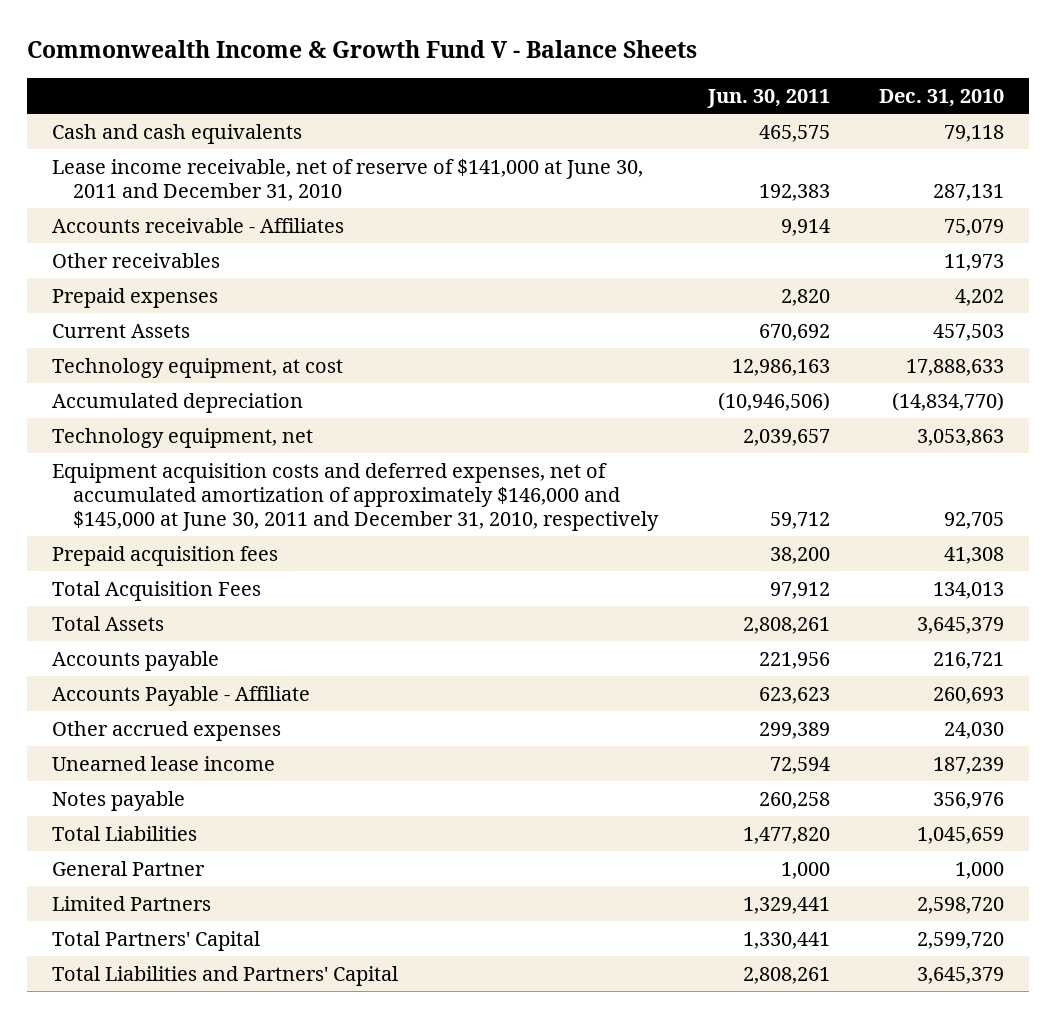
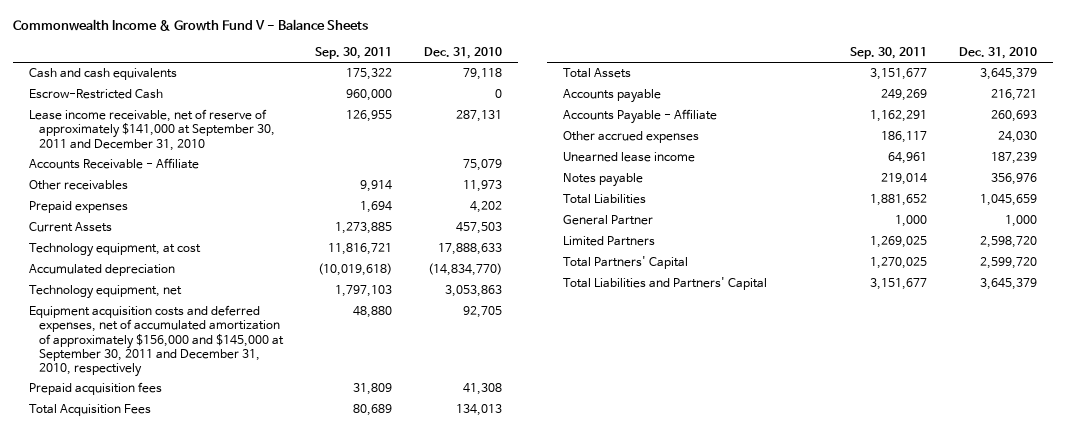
[706,88,830,108] Jun. 30, 2011 -> none
none -> [315,47,393,60] Sep. 30, 2011
none -> [28,89,163,100] Escrow-Restricted Cash
[51,158,643,201] Lease income receivable, net of reserve of $141,000 at June 30, 2011 and December 31, 2010 -> [28,109,276,151] Lease income receivable, net of reserve of approximately $141,000 at September 30, 2011 and December 31, 2010
[51,217,344,233] Accounts receivable - Affiliates -> [28,158,199,170] Accounts Receivable - Affiliate
[51,462,660,531] Equipment acquisition costs and deferred expenses, net of accumulated amortization of approximately $146,000 and $145,000 at June 30, 2011 and December 31, 2010, respectively -> [28,305,285,377] Equipment acquisition costs and deferred expenses, net of accumulated amortization of approximately $156,000 and $145,000 at September 30, 2011 and December 31, 2010, respectively

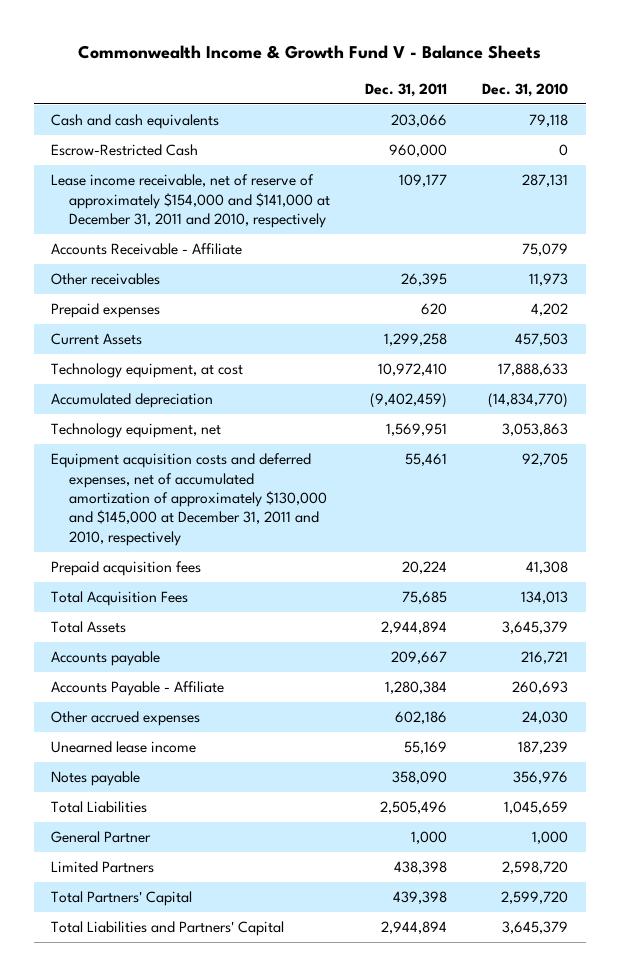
[315,47,393,60] Sep. 30, 2011 -> none
none -> [365,82,448,97] Dec. 31, 2011
[28,109,276,151] Lease income receivable, net of reserve of approximately $141,000 at September 30, 2011 and December 31, 2010 -> [51,174,331,228] Lease income receivable, net of reserve of approximately $154,000 and $141,000 at December 31, 2011 and 2010, respectively
[28,305,285,377] Equipment acquisition costs and deferred expenses, net of accumulated amortization of approximately $156,000 and $145,000 at September 30, 2011 and December 31, 2010, respectively -> [51,453,328,546] Equipment acquisition costs and deferred expenses, net of accumulated amortization of approximately $130,000 and $145,000 at December 31, 2011 and 2010, respectively

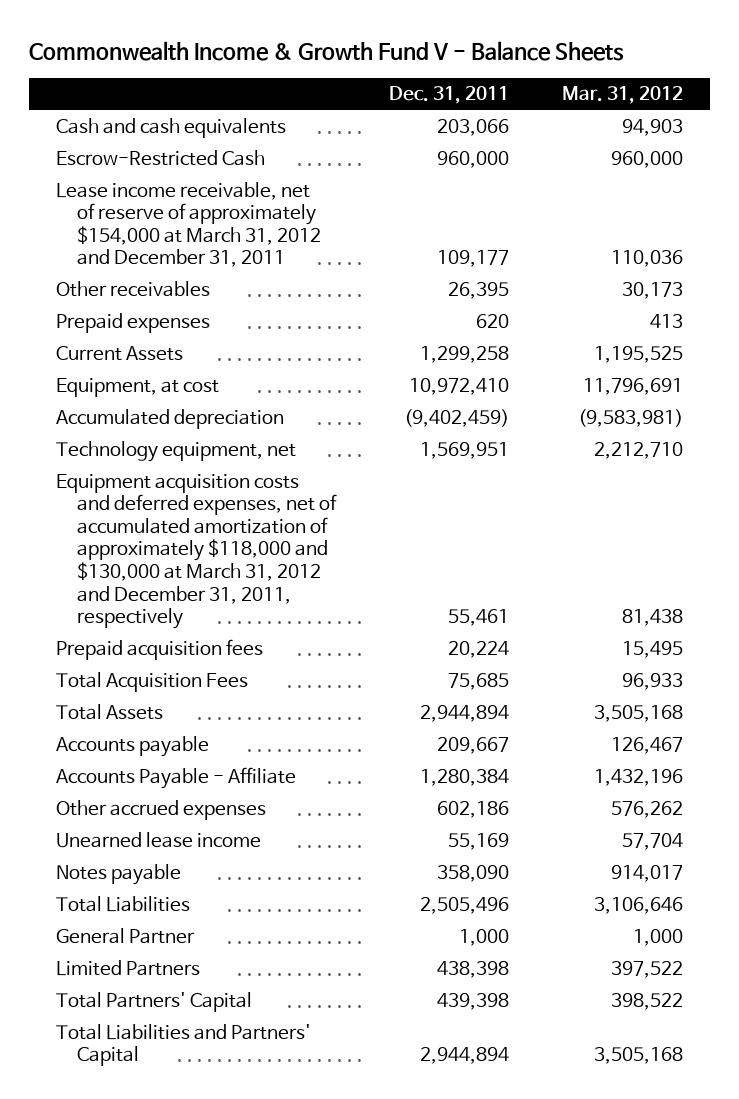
[482,82,569,97] Dec. 31, 2010 -> none
none -> [562,86,684,105] Mar. 31, 2012
[51,243,243,256] Accounts Receivable - Affiliate -> none
[51,174,331,228] Lease income receivable, net of reserve of approximately $154,000 and $141,000 at December 31, 2011 and 2010, respectively -> [55,181,322,268] Lease income receivable, net of reserve of approximately $154,000 at March 31, 2012 and December 31, 2011
[51,363,244,379] Technology equipment, at cost -> [55,377,219,397] Equipment, at cost
[51,453,328,546] Equipment acquisition costs and deferred expenses, net of accumulated amortization of approximately $130,000 and $145,000 at December 31, 2011 and 2010, respectively -> [55,473,338,630] Equipment acquisition costs and deferred expenses, net of accumulated amortization of approximately $118,000 and $130,000 at March 31, 2012 and December 31, 2011, respectively

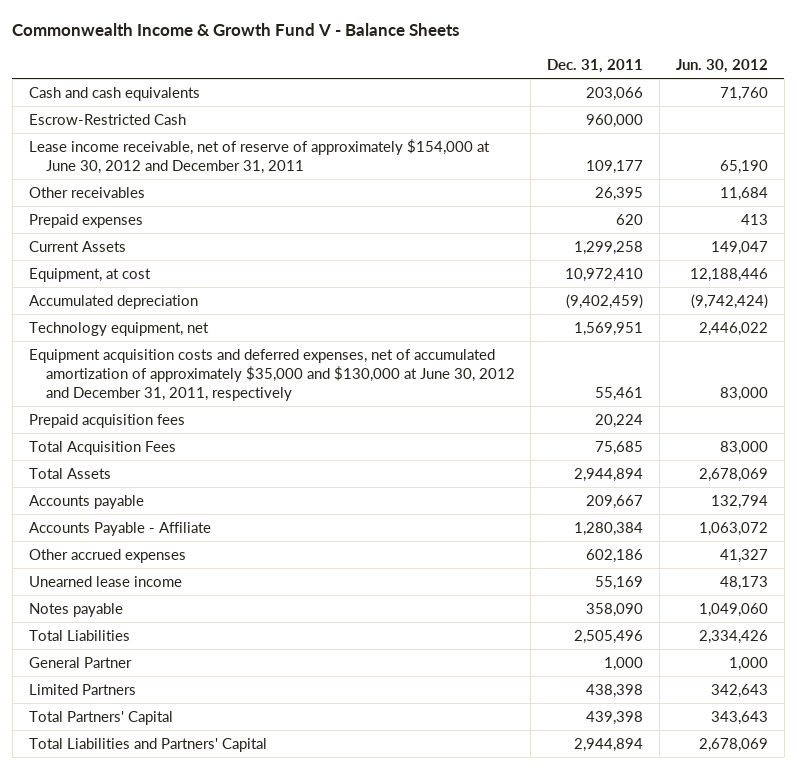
[562,86,684,105] Mar. 31, 2012 -> none
none -> [675,58,768,73] Jun. 30, 2012
[55,181,322,268] Lease income receivable, net of reserve of approximately $154,000 at March 31, 2012 and December 31, 2011 -> [28,139,490,175] Lease income receivable, net of reserve of approximately $154,000 at June 30, 2012 and December 31, 2011
[55,473,338,630] Equipment acquisition costs and deferred expenses, net of accumulated amortization of approximately $118,000 and $130,000 at March 31, 2012 and December 31, 2011, respectively -> [28,349,515,402] Equipment acquisition costs and deferred expenses, net of accumulated amortization of approximately $35,000 and $130,000 at June 30, 2012 and December 31, 2011, respectively

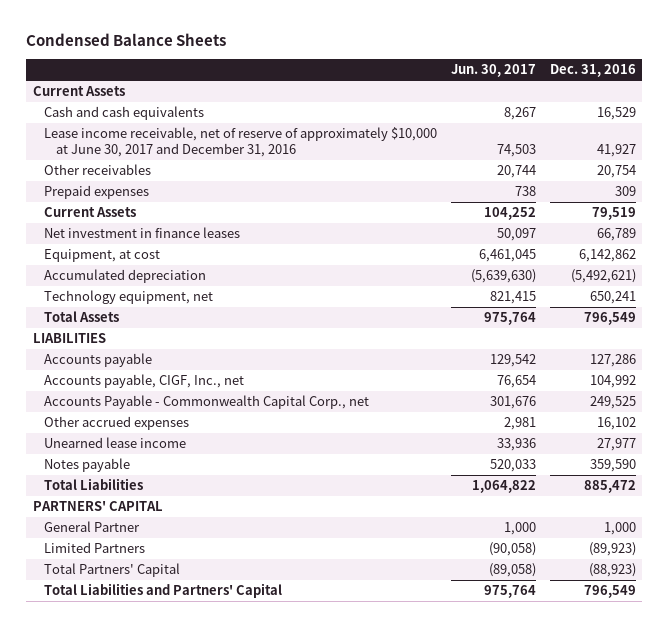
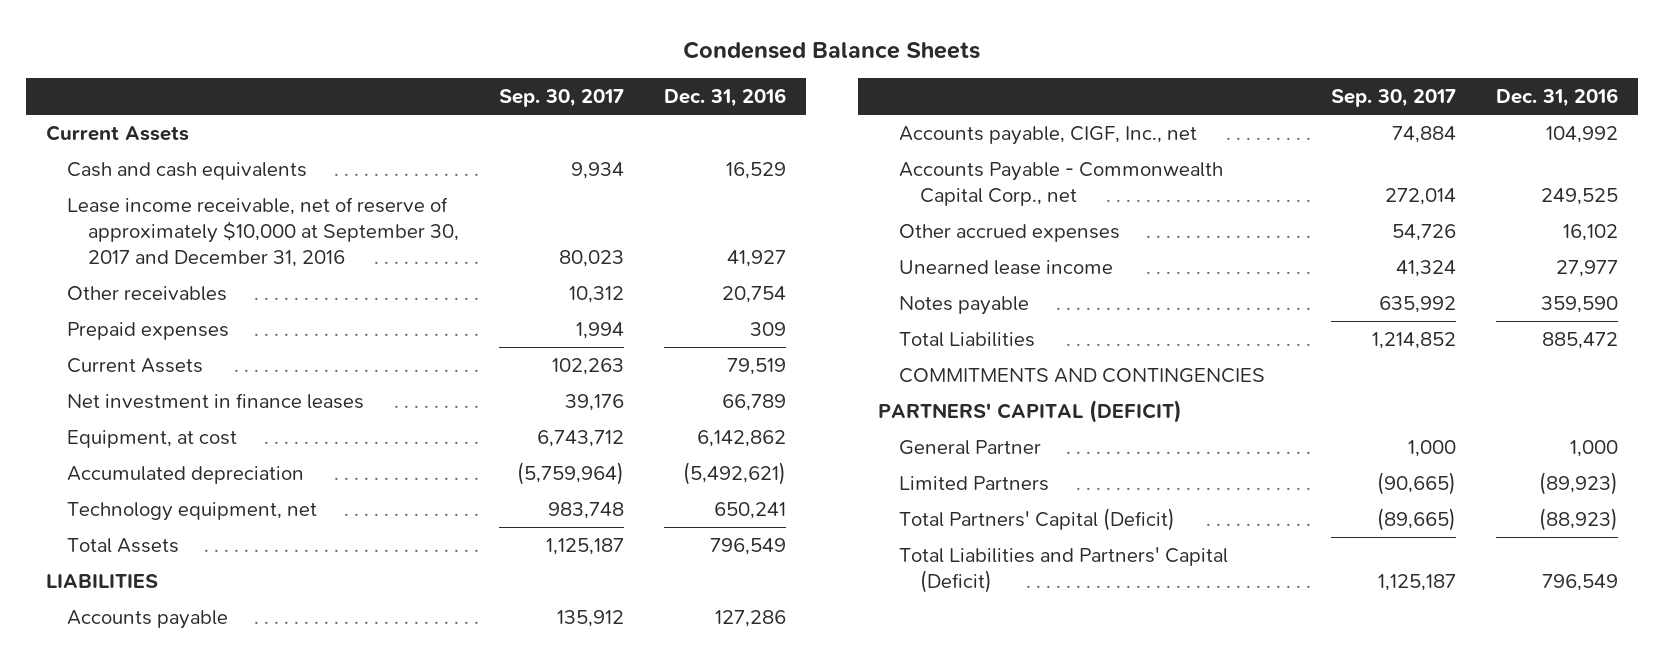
[450,64,536,78] Jun. 30, 2017 -> none
none -> [499,89,625,108] Sep. 30, 2017
[44,127,438,158] Lease income receivable, net of reserve of approximately $10,000 at June 30, 2017 and December 31, 2016 -> [66,196,460,267] Lease income receivable, net of reserve of approximately $10,000 at September 30, 2017 and December 31, 2016
none -> [899,367,1266,383] COMMITMENTS AND CONTINGENCIES
[32,501,163,512] PARTNERS' CAPITAL -> [877,399,1182,423] PARTNERS' CAPITAL (DEFICIT)
[44,563,181,578] Total Partners' Capital -> [899,507,1176,531] Total Partners' Capital (Deficit)
[44,583,283,599] Total Liabilities and Partners' Capital -> [899,546,1229,593] Total Liabilities and Partners' Capital (Deficit)

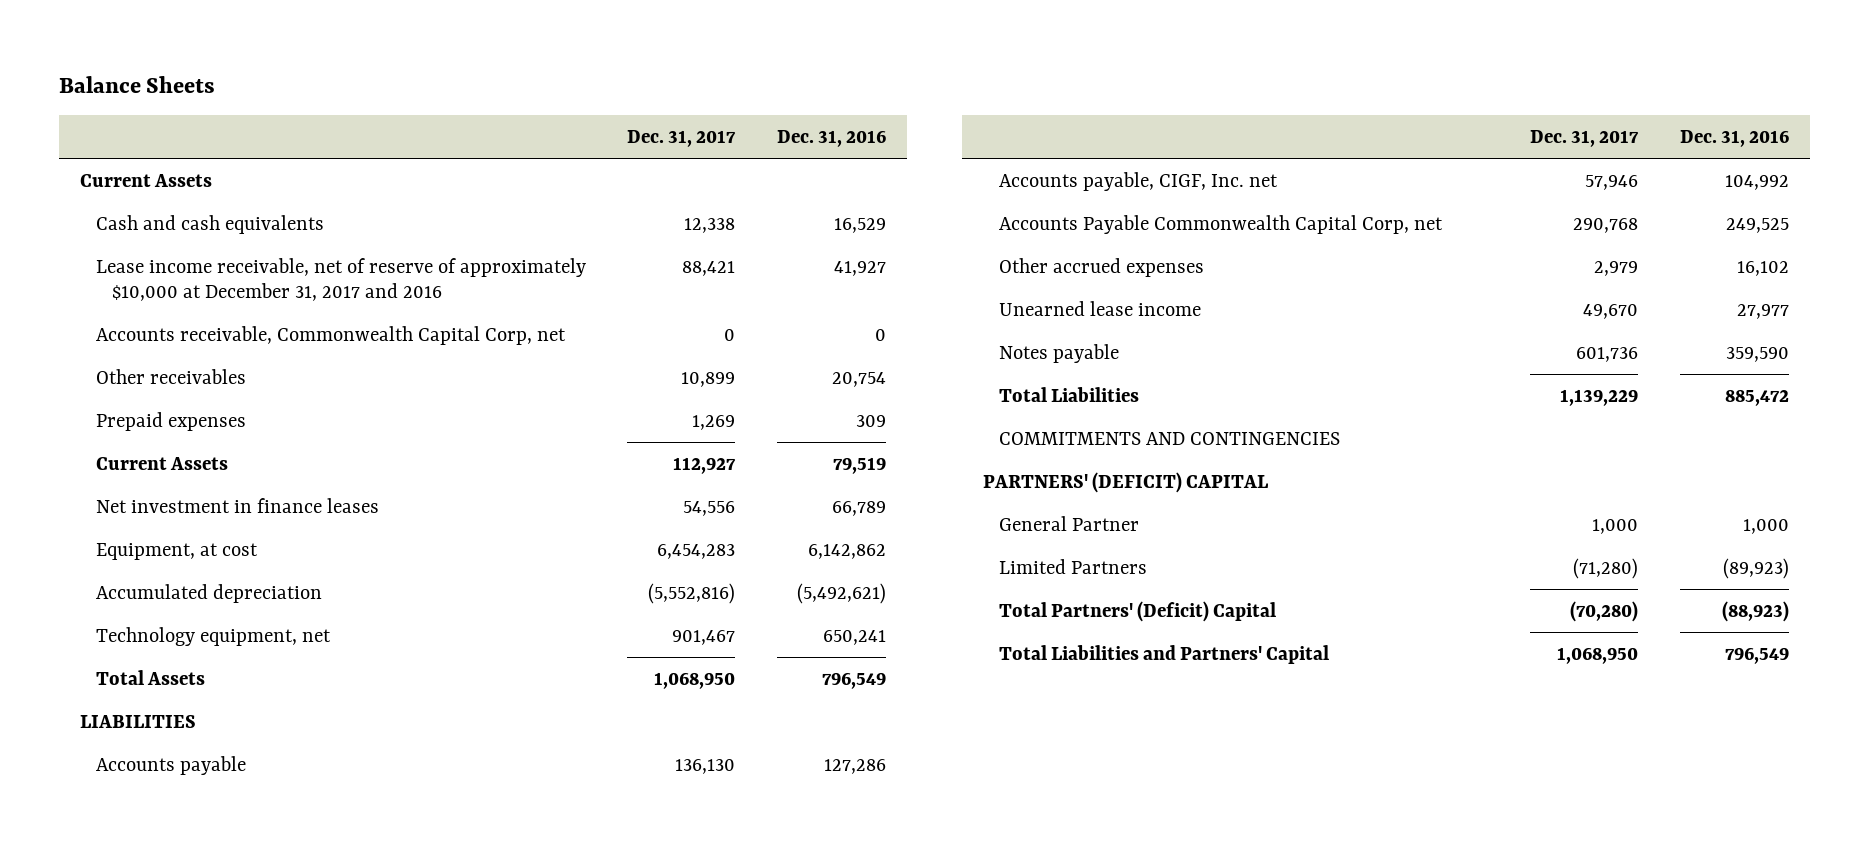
[683,40,981,59] Condensed Balance Sheets -> [59,76,216,94] Balance Sheets
[499,89,625,108] Sep. 30, 2017 -> none
none -> [627,129,737,147] Dec. 31, 2017
[66,196,460,267] Lease income receivable, net of reserve of approximately $10,000 at September 30, 2017 and December 31, 2016 -> [95,257,586,302] Lease income receivable, net of reserve of approximately $10,000 at December 31, 2017 and 2016
none -> [95,325,566,345] Accounts receivable, Commonwealth Capital Corp, net
[899,125,1198,145] Accounts payable, CIGF, Inc., net -> [998,171,1278,191] Accounts payable, CIGF, Inc. net
[899,161,1224,206] Accounts Payable - Commonwealth Capital Corp., net -> [998,214,1443,234] Accounts Payable Commonwealth Capital Corp, net
[877,399,1182,423] PARTNERS' CAPITAL (DEFICIT) -> [982,471,1268,493] PARTNERS' (DEFICIT) CAPITAL
[899,507,1176,531] Total Partners' Capital (Deficit) -> [998,600,1276,622] Total Partners' (Deficit) Capital
[899,546,1229,593] Total Liabilities and Partners' Capital (Deficit) -> [998,644,1329,664] Total Liabilities and Partners' Capital

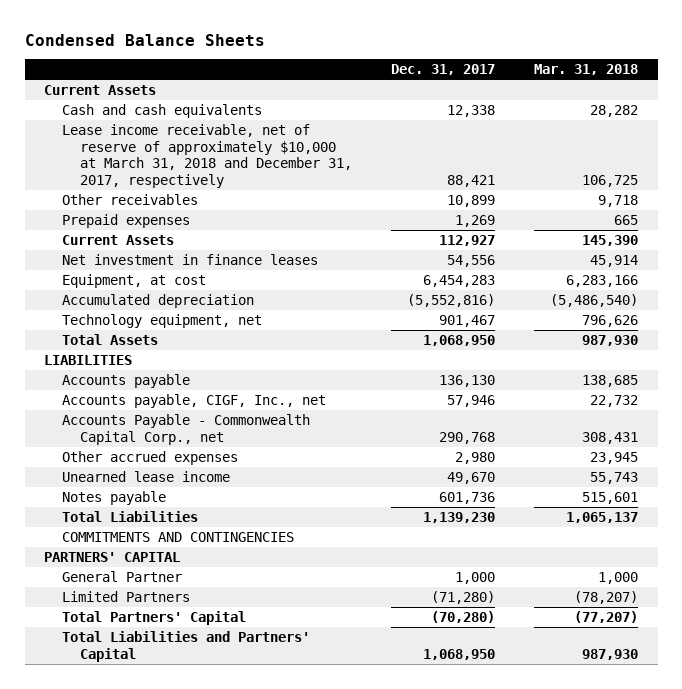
[59,76,216,94] Balance Sheets -> [24,33,265,46] Condensed Balance Sheets
[777,129,887,147] Dec. 31, 2016 -> none
none -> [533,64,638,76] Mar. 31, 2018
[95,325,566,345] Accounts receivable, Commonwealth Capital Corp, net -> none
[95,257,586,302] Lease income receivable, net of reserve of approximately $10,000 at December 31, 2017 and 2016 -> [61,124,352,188] Lease income receivable, net of reserve of approximately $10,000 at March 31, 2018 and December 31, 2017, respectively
[998,171,1278,191] Accounts payable, CIGF, Inc. net -> [61,394,326,409] Accounts payable, CIGF, Inc., net
[998,214,1443,234] Accounts Payable Commonwealth Capital Corp, net -> [61,414,310,445] Accounts Payable - Commonwealth Capital Corp., net
[1594,260,1639,276] 2,979 -> [454,452,495,465] 2,980
[1560,388,1639,406] 1,139,229 -> [422,512,495,524] 1,139,230
[982,471,1268,493] PARTNERS' (DEFICIT) CAPITAL -> [44,552,181,563] PARTNERS' CAPITAL
[998,600,1276,622] Total Partners' (Deficit) Capital -> [61,611,246,626] Total Partners' Capital

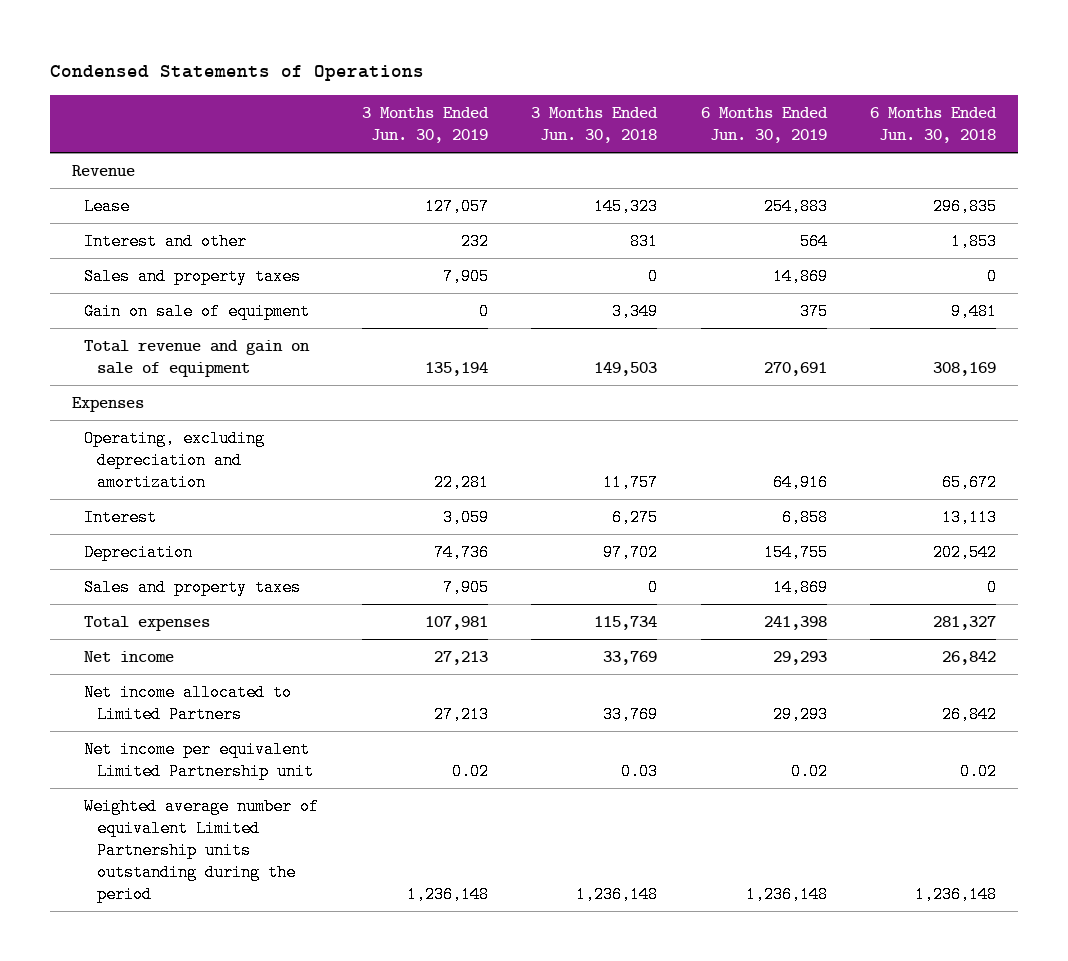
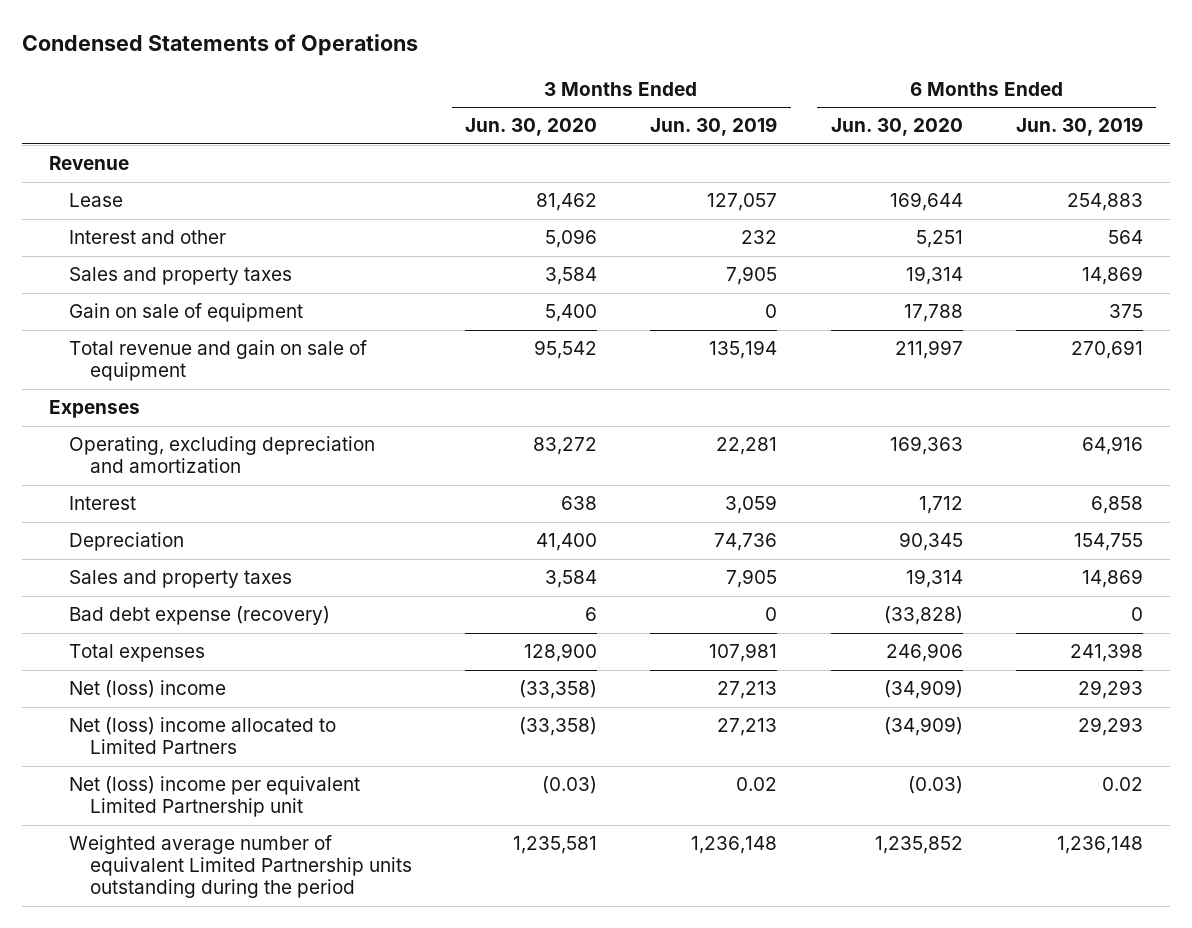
[531,106,659,143] 3 Months Ended Jun. 30, 2018 -> none
[869,106,997,143] 6 Months Ended Jun. 30, 2018 -> none
none -> [465,118,598,137] Jun. 30, 2020
none -> [830,118,963,137] Jun. 30, 2020
none -> [69,606,331,626] Bad debt expense (recovery)
[84,651,175,663] Net income -> [69,680,227,699] Net (loss) income
[84,684,293,724] Net income allocated to Limited Partners -> [69,717,337,755] Net (loss) income allocated to Limited Partners
[84,741,314,781] Net income per equivalent Limited Partnership unit -> [69,776,361,818] Net (loss) income per equivalent Limited Partnership unit

